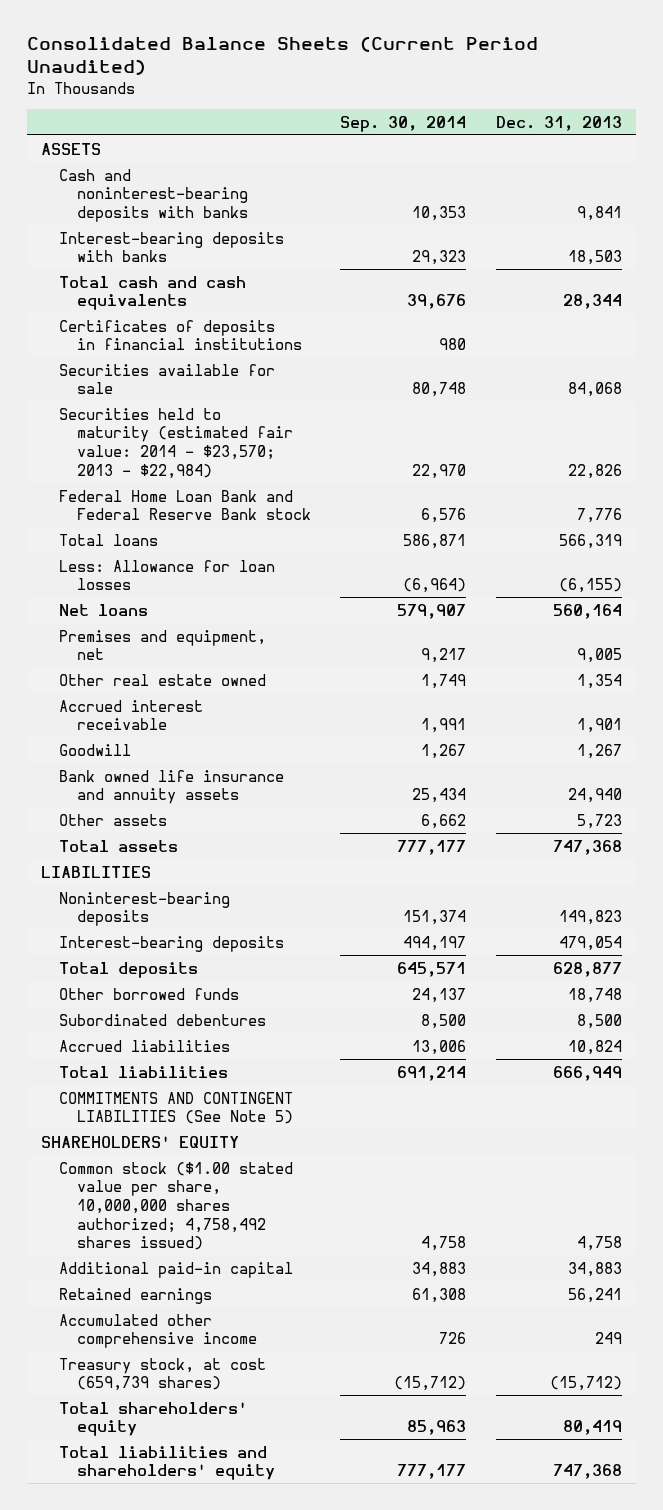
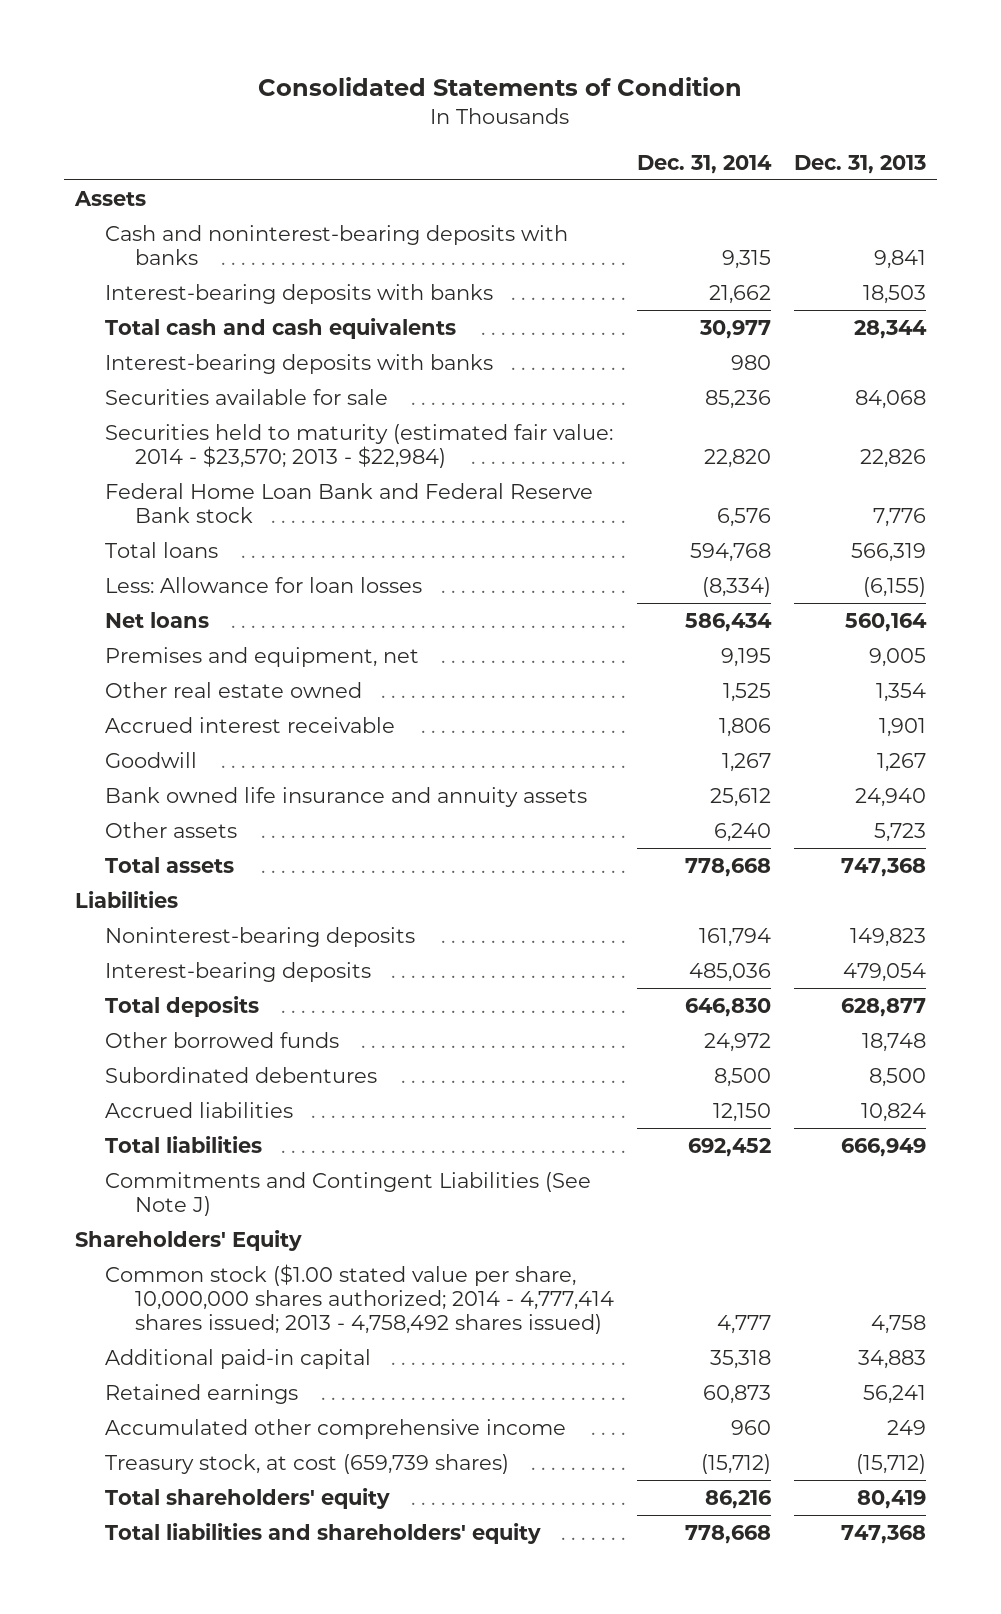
[26,36,538,76] Consolidated Balance Sheets (Current Period Unaudited) -> [258,77,743,97] Consolidated Statements of Condition
[340,115,467,132] Sep. 30, 2014 -> none
none -> [636,154,772,174] Dec. 31, 2014
[41,142,102,155] ASSETS -> [74,190,147,206] Assets
[59,319,303,351] Certificates of deposits in financial institutions -> [105,353,494,374] Interest-bearing deposits with banks
[41,865,152,878] LIABILITIES -> [75,890,179,908] Liabilities
[59,1091,294,1125] COMMITMENTS AND CONTINGENT LIABILITIES (See Note 5) -> [105,1171,592,1216] Commitments and Contingent Liabilities (See Note J)
[41,1135,240,1148] SHAREHOLDERS' EQUITY -> [75,1229,303,1251] Shareholders' Equity
[59,1161,294,1251] Common stock ($1.00 stated value per share, 10,000,000 shares authorized; 4,758,492 shares issued) -> [105,1263,614,1334] Common stock ($1.00 stated value per share, 10,000,000 shares authorized; 2014 - 4,777,414 shares issued; 2013 - 4,758,492 shares issued)

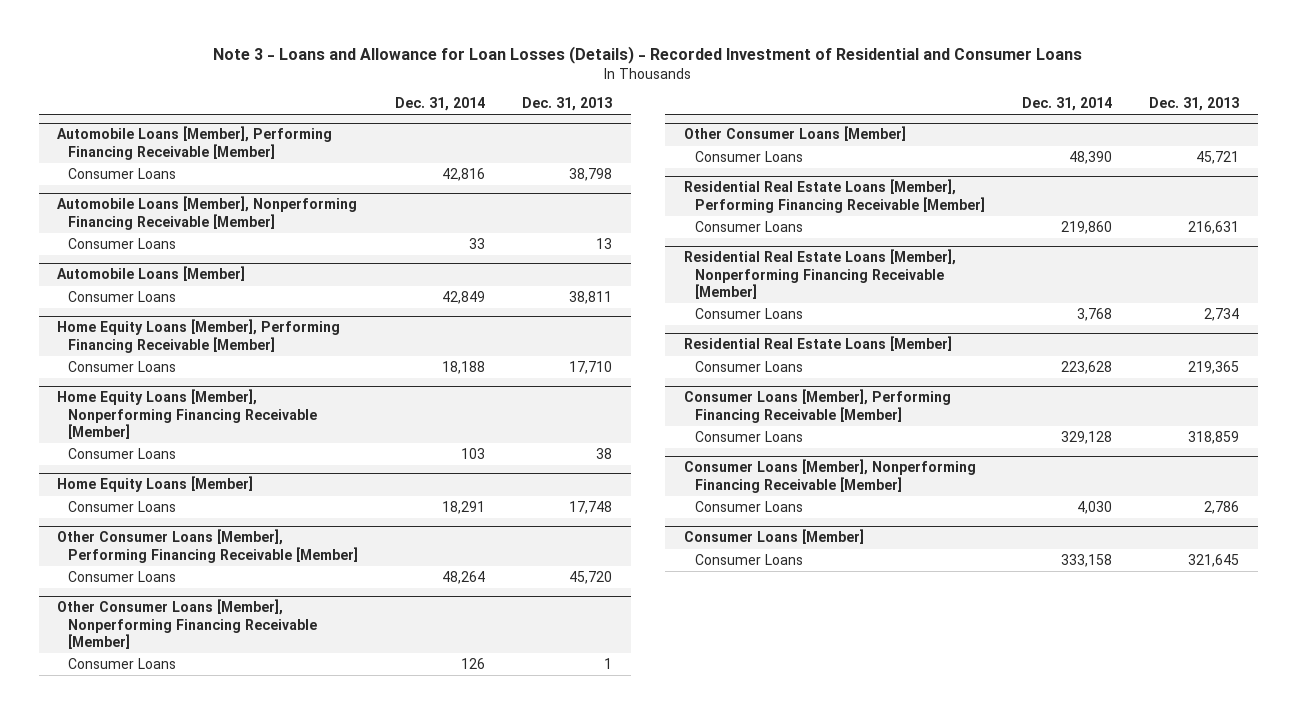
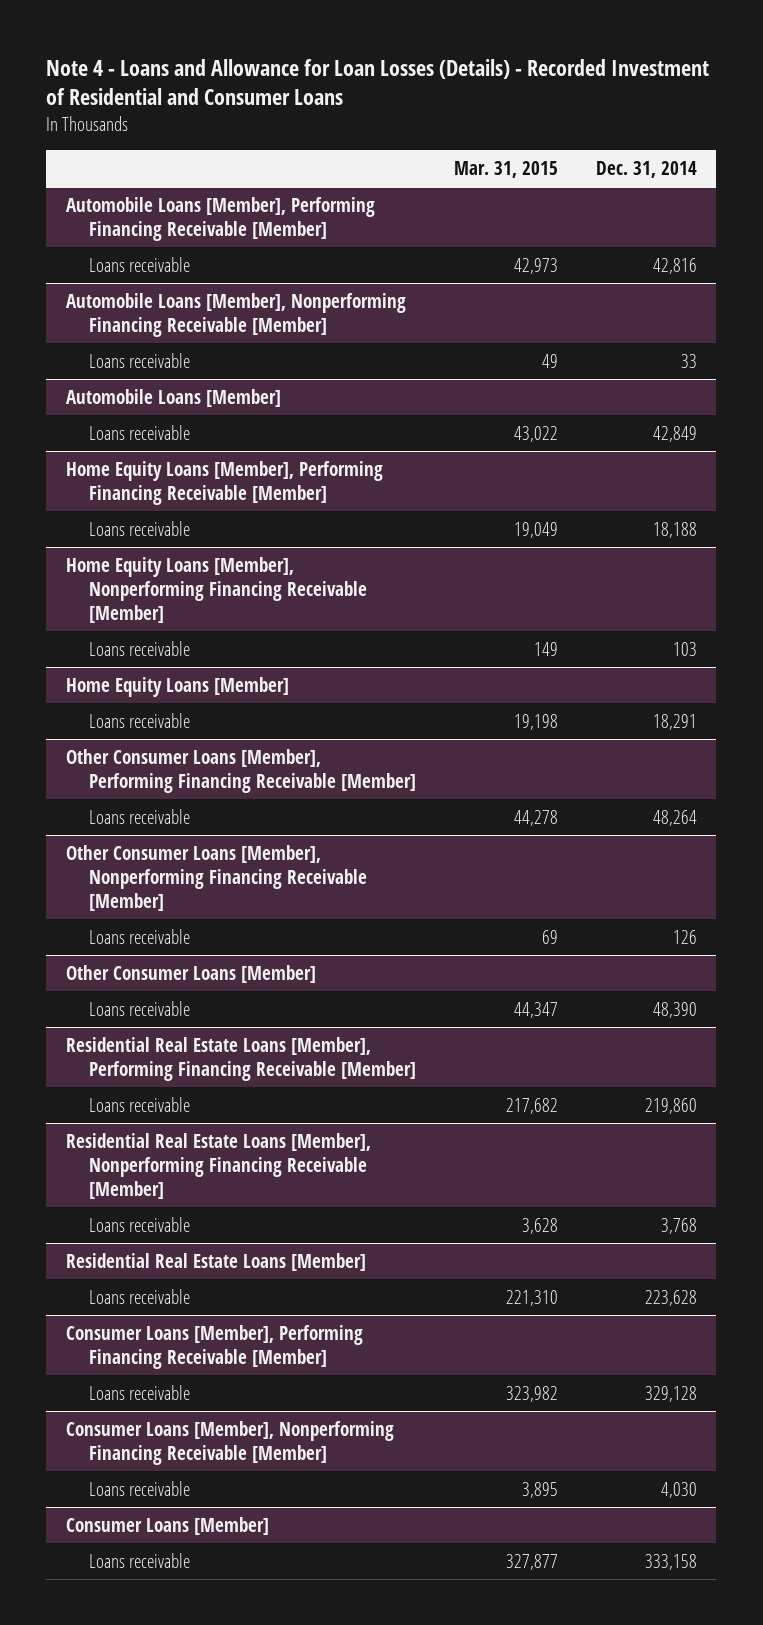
[213,46,1083,65] Note 3 - Loans and Allowance for Loan Losses (Details) - Recorded Investment of Residential and Consumer Loans -> [46,58,710,106] Note 4 - Loans and Allowance for Loan Losses (Details) - Recorded Investment of Residential and Consumer Loans
[522,97,613,112] Dec. 31, 2013 -> none
none -> [454,160,559,178] Mar. 31, 2015
[68,167,177,179] Consumer Loans -> [89,256,191,272] Loans receivable
[68,237,177,249] Consumer Loans -> [89,352,191,368] Loans receivable
[68,290,177,302] Consumer Loans -> [89,424,191,440] Loans receivable
[68,360,177,372] Consumer Loans -> [89,520,191,536] Loans receivable
[68,447,177,459] Consumer Loans -> [89,640,191,656] Loans receivable
[68,500,177,512] Consumer Loans -> [89,712,191,728] Loans receivable
[68,570,177,582] Consumer Loans -> [89,808,191,824] Loans receivable
[68,657,177,669] Consumer Loans -> [89,928,191,944] Loans receivable
[694,150,803,162] Consumer Loans -> [89,1000,191,1016] Loans receivable
[694,220,803,232] Consumer Loans -> [89,1096,191,1112] Loans receivable
[694,307,803,319] Consumer Loans -> [89,1216,191,1232] Loans receivable
[694,360,803,372] Consumer Loans -> [89,1288,191,1304] Loans receivable
[694,430,803,442] Consumer Loans -> [89,1384,191,1400] Loans receivable
[694,500,803,512] Consumer Loans -> [89,1480,191,1496] Loans receivable
[694,553,803,565] Consumer Loans -> [89,1552,191,1568] Loans receivable

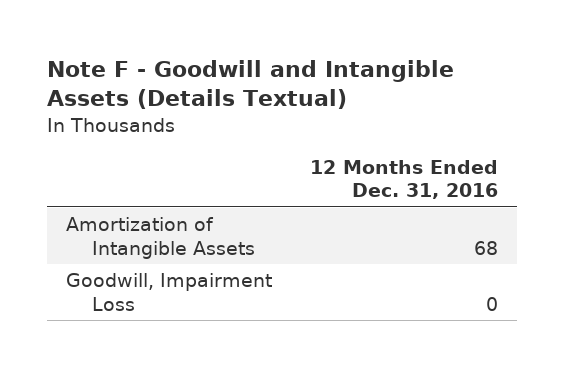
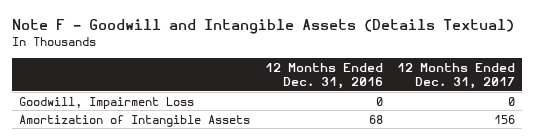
none -> [397,62,516,90] 12 Months Ended Dec. 31, 2017
[66,217,255,259] Amortization of Intangible Assets -> [19,114,251,127] Amortization of Intangible Assets

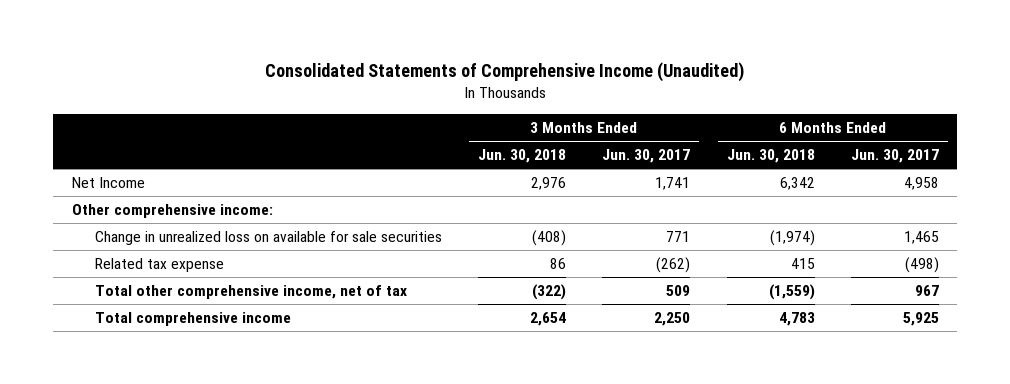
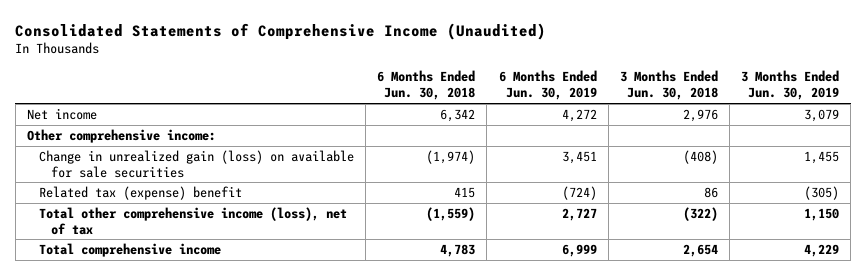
[602,149,691,164] Jun. 30, 2017 -> none
[850,149,939,164] Jun. 30, 2017 -> none
none -> [498,70,597,101] 6 Months Ended Jun. 30, 2019
none -> [741,70,840,101] 3 Months Ended Jun. 30, 2019
[71,177,145,189] Net Income -> [26,107,97,120] Net income
[95,231,443,246] Change in unrealized loss on available for sale securities -> [38,149,354,178] Change in unrealized gain (loss) on available for sale securities
[95,258,225,273] Related tax expense -> [38,185,242,200] Related tax (expense) benefit
[95,285,408,300] Total other comprehensive income, net of tax -> [38,206,347,235] Total other comprehensive income (loss), net of tax

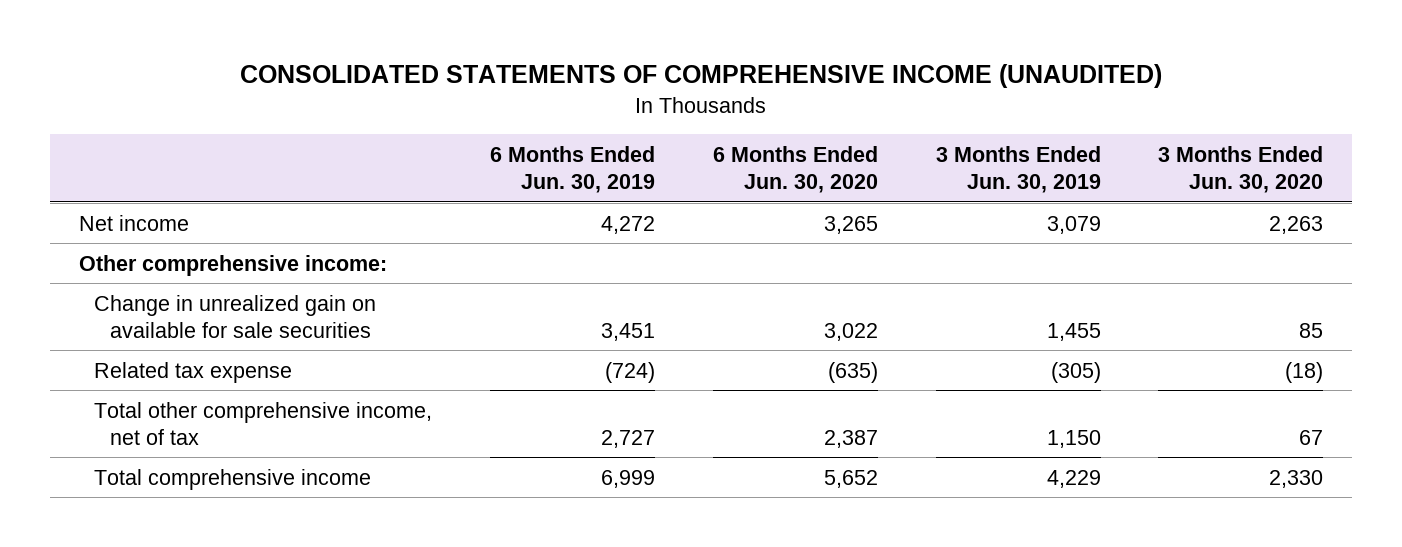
[15,22,547,40] Consolidated Statements of Comprehensive Income (Unaudited) -> [239,64,1162,89] CONSOLIDATED STATEMENTS OF COMPREHENSIVE INCOME (UNAUDITED)
[377,70,476,101] 6 Months Ended Jun. 30, 2018 -> none
[619,70,718,101] 3 Months Ended Jun. 30, 2018 -> none
none -> [712,145,878,193] 6 Months Ended Jun. 30, 2020
none -> [1158,145,1324,193] 3 Months Ended Jun. 30, 2020
[38,149,354,178] Change in unrealized gain (loss) on available for sale securities -> [94,294,377,338] Change in unrealized gain on available for sale securities
[38,185,242,200] Related tax (expense) benefit -> [94,361,293,383] Related tax expense
[38,206,347,235] Total other comprehensive income (loss), net of tax -> [94,401,433,445] Total other comprehensive income, net of tax

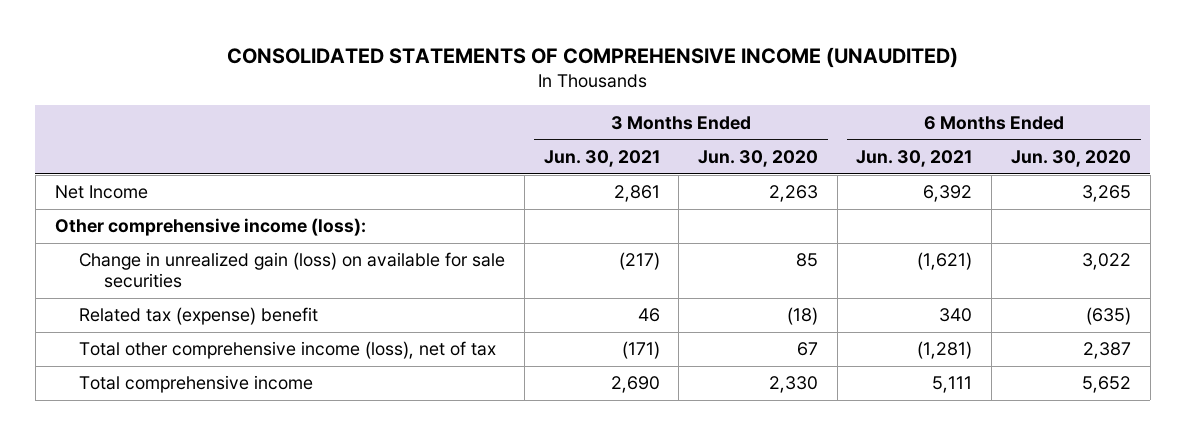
[489,145,655,193] 6 Months Ended Jun. 30, 2019 -> none
[935,145,1101,193] 3 Months Ended Jun. 30, 2019 -> none
none -> [543,150,660,168] Jun. 30, 2021
none -> [856,150,973,168] Jun. 30, 2021
[78,214,189,231] Net income -> [54,185,148,200] Net Income
[78,254,387,276] Other comprehensive income: -> [54,218,366,237] Other comprehensive income (loss):
[94,294,377,338] Change in unrealized gain on available for sale securities -> [79,252,506,289] Change in unrealized gain (loss) on available for sale securities
[94,361,293,383] Related tax expense -> [79,307,319,326] Related tax (expense) benefit
[94,401,433,445] Total other comprehensive income, net of tax -> [79,341,497,360] Total other comprehensive income (loss), net of tax

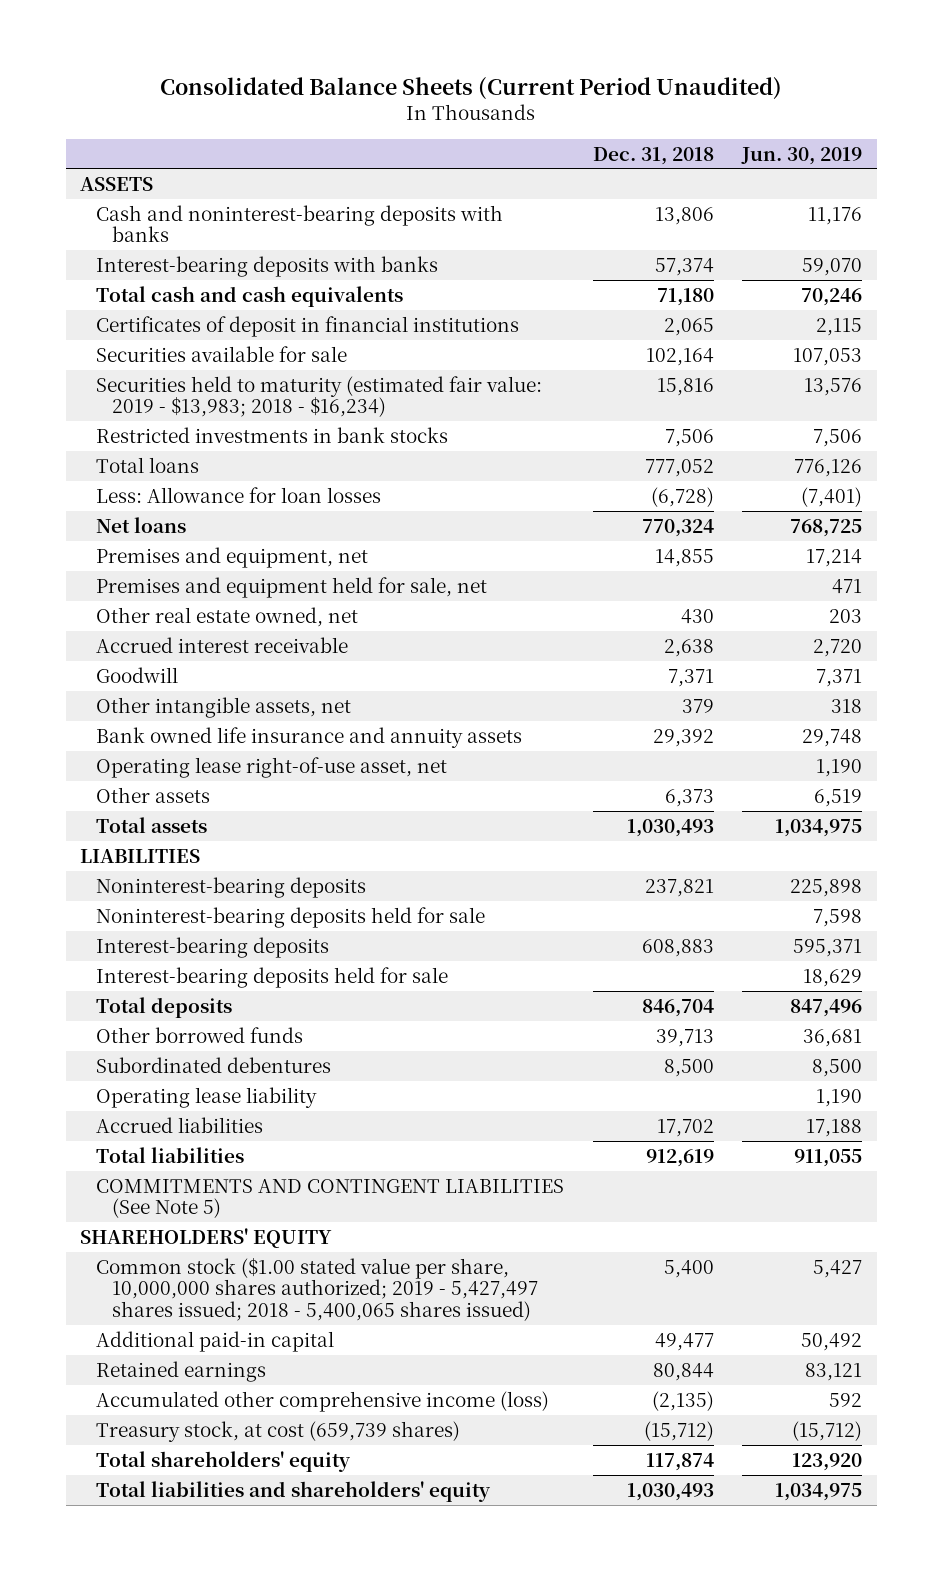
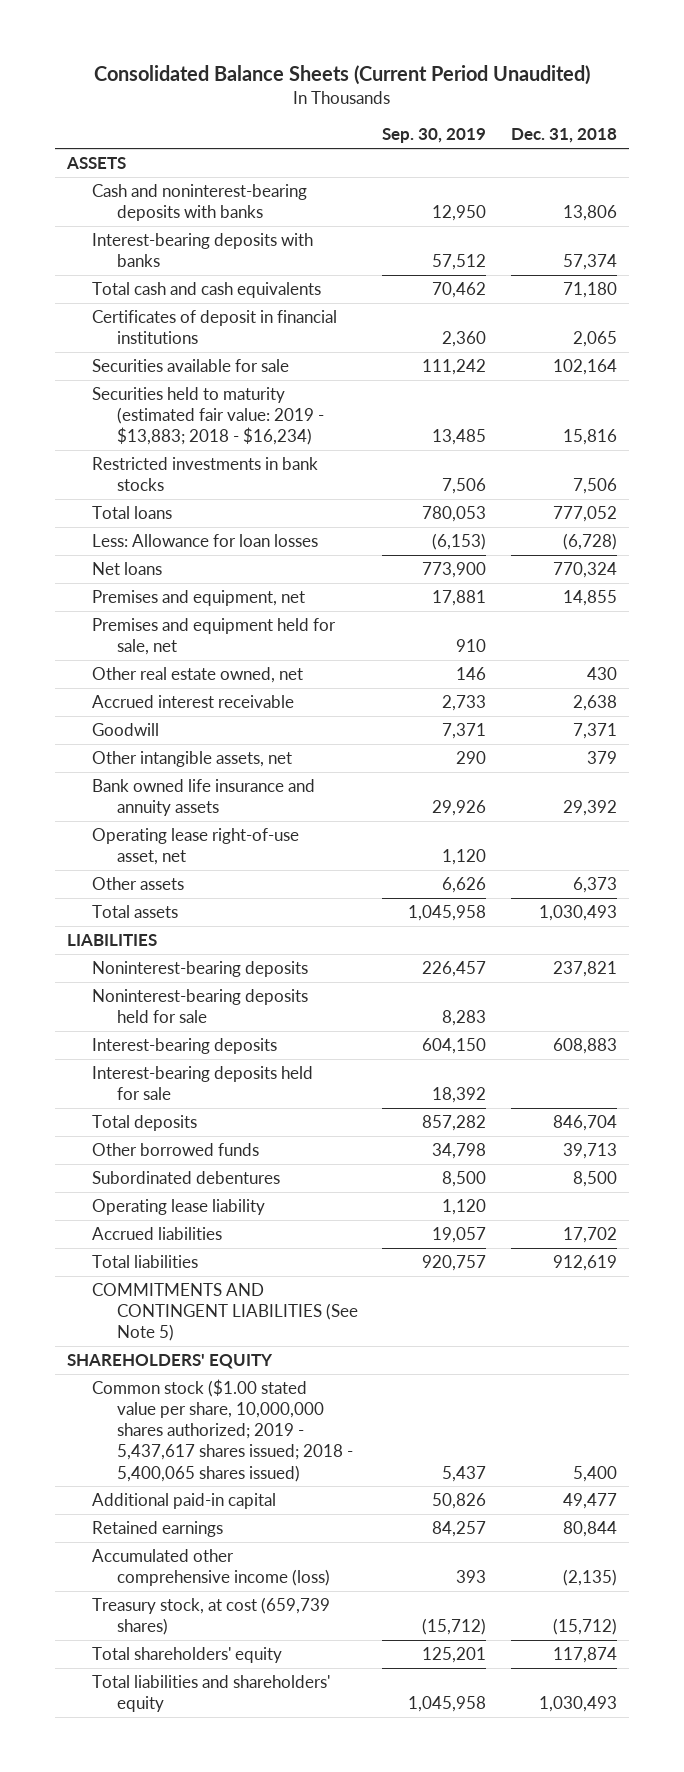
[741,146,863,165] Jun. 30, 2019 -> none
none -> [382,128,487,144] Sep. 30, 2019
[95,375,542,418] Securities held to maturity (estimated fair value: 2019 - $13,983; 2018 - $16,234) -> [91,386,324,446] Securities held to maturity (estimated fair value: 2019 - $13,883; 2018 - $16,234)
[95,1257,538,1321] Common stock ($1.00 stated value per share, 10,000,000 shares authorized; 2019 - 5,427,497 shares issued; 2018 - 5,400,065 shares issued) -> [91,1378,353,1482] Common stock ($1.00 stated value per share, 10,000,000 shares authorized; 2019 - 5,437,617 shares issued; 2018 - 5,400,065 shares issued)

